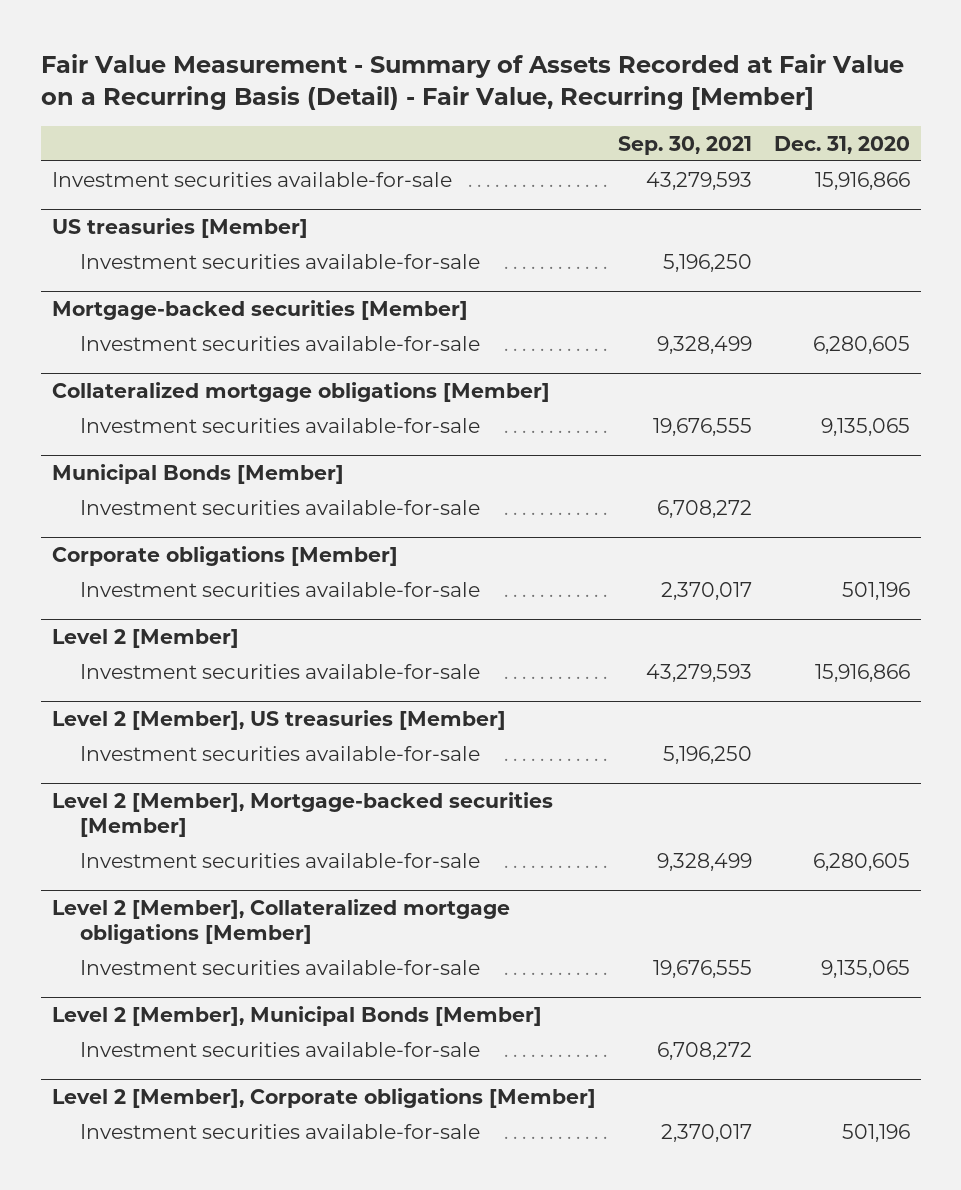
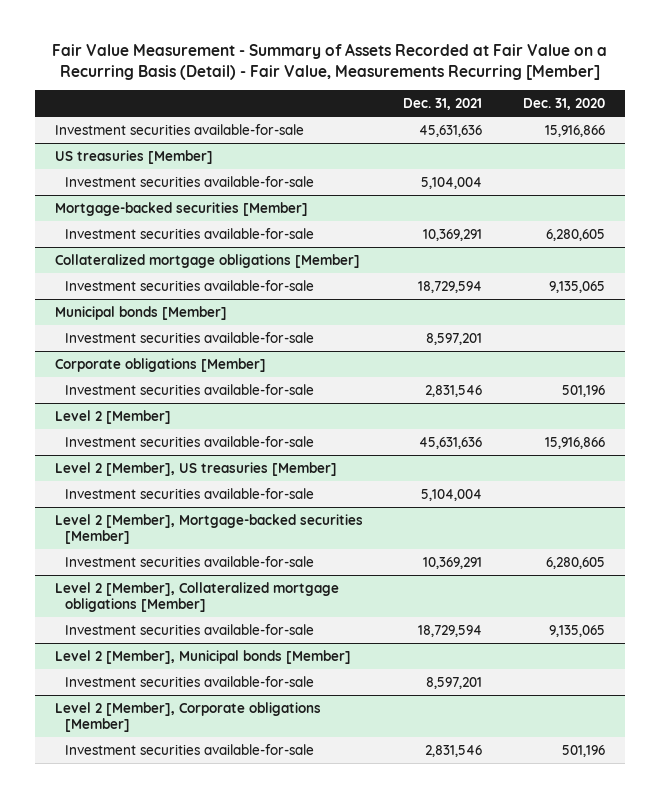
[40,54,904,111] Fair Value Measurement - Summary of Assets Recorded at Fair Value on a Recurring Basis (Detail) - Fair Value, Recurring [Member] -> [51,42,607,80] Fair Value Measurement - Summary of Assets Recorded at Fair Value on a Recurring Basis (Detail) - Fair Value, Measurements Recurring [Member]
[617,135,752,155] Sep. 30, 2021 -> none
none -> [403,98,483,111] Dec. 31, 2021
[51,464,344,485] Municipal Bonds [Member] -> [54,305,227,320] Municipal bonds [Member]
[51,1006,542,1027] Level 2 [Member], Municipal Bonds [Member] -> [54,649,351,664] Level 2 [Member], Municipal bonds [Member]

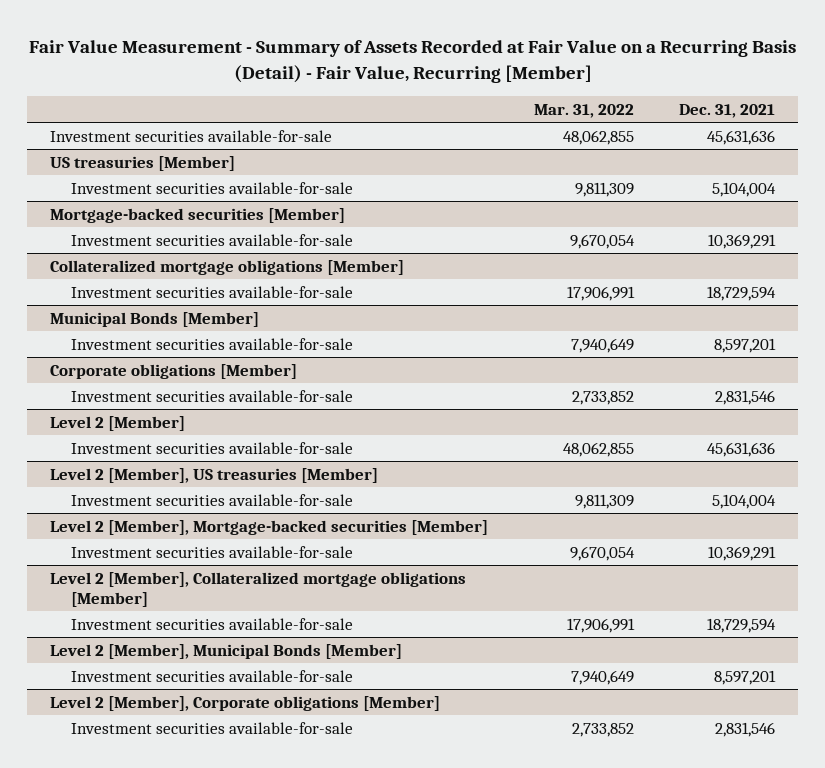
[51,42,607,80] Fair Value Measurement - Summary of Assets Recorded at Fair Value on a Recurring Basis (Detail) - Fair Value, Measurements Recurring [Member] -> [28,40,796,84] Fair Value Measurement - Summary of Assets Recorded at Fair Value on a Recurring Basis (Detail) - Fair Value, Recurring [Member]
[522,98,605,111] Dec. 31, 2020 -> none
none -> [533,103,634,118] Mar. 31, 2022
[54,305,227,320] Municipal bonds [Member] -> [50,311,260,327] Municipal Bonds [Member]
[54,649,351,664] Level 2 [Member], Municipal bonds [Member] -> [50,643,403,659] Level 2 [Member], Municipal Bonds [Member]

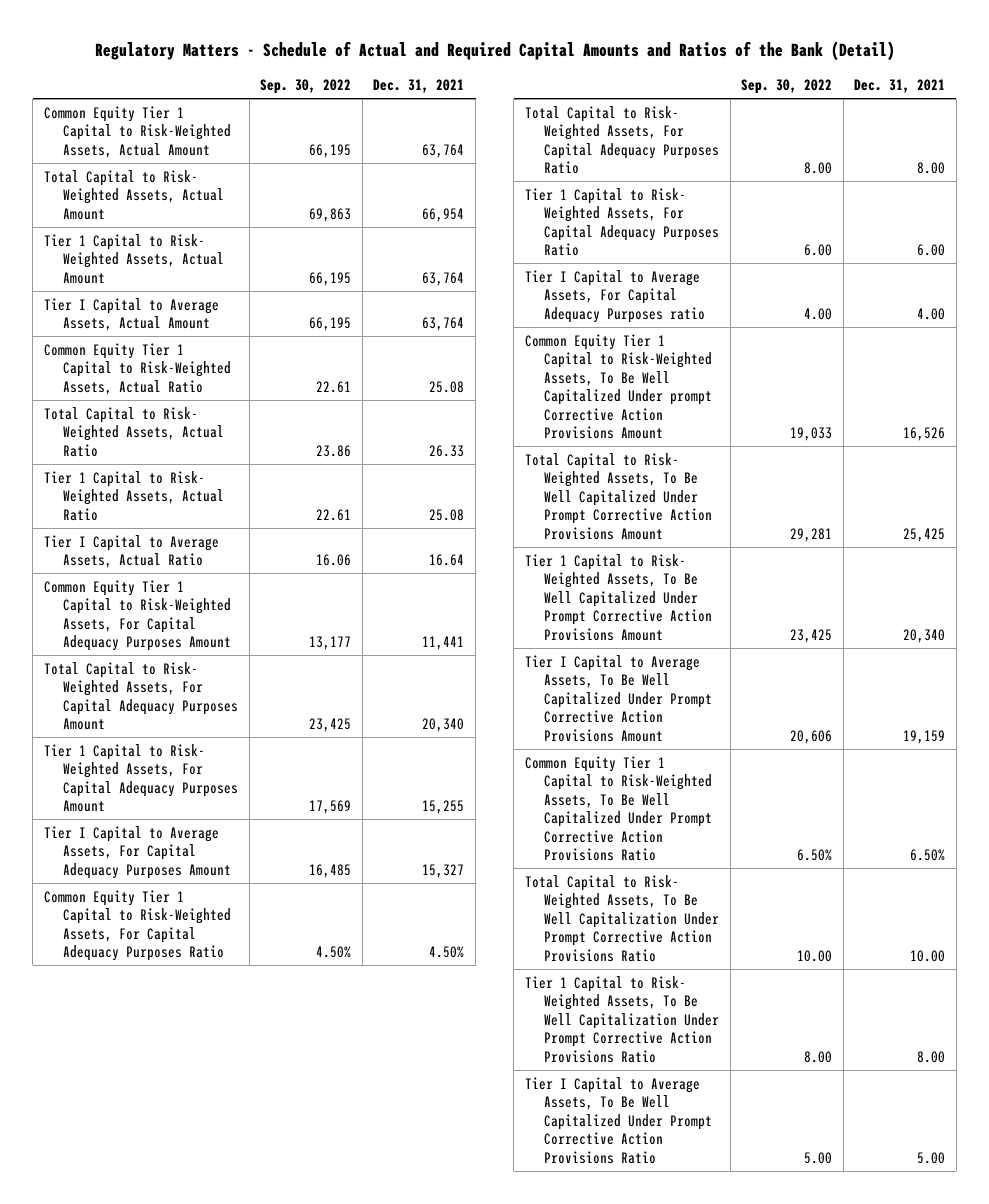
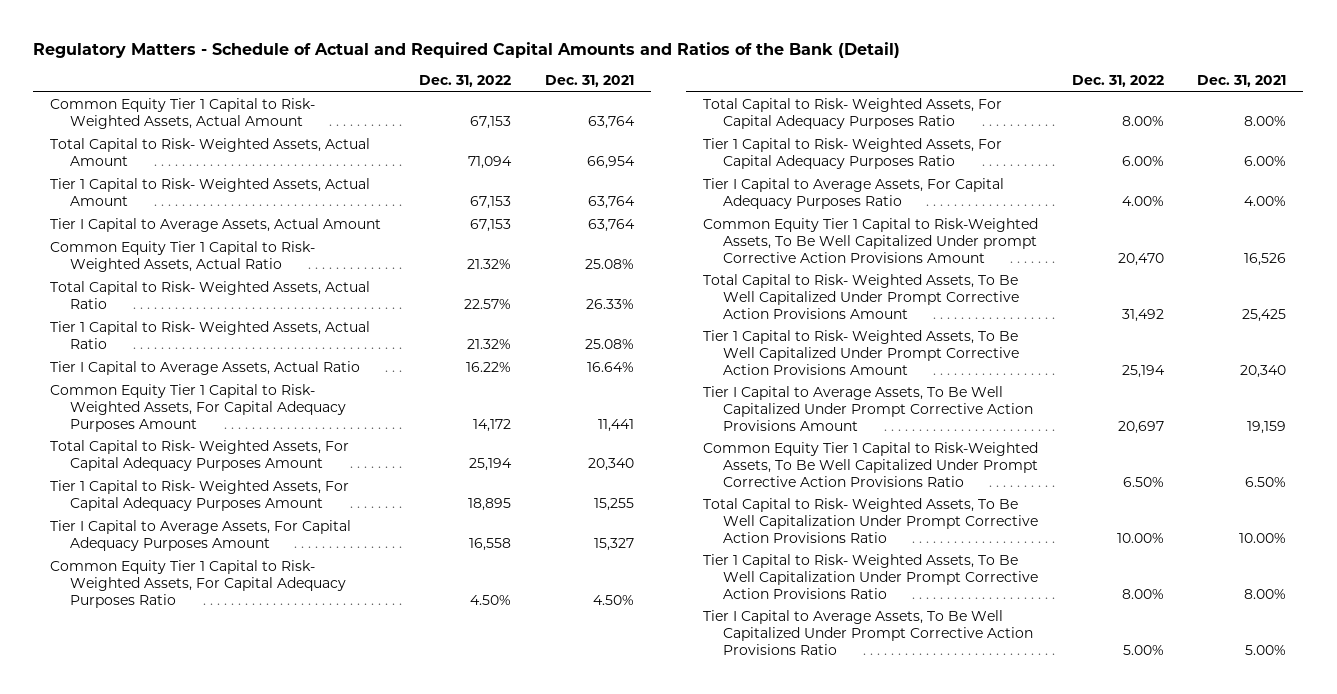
[260,79,352,95] Sep. 30, 2022 -> none
none -> [419,75,512,88] Dec. 31, 2022
[43,105,232,158] Common Equity Tier 1 Capital to Risk-Weighted Assets, Actual Amount -> [50,98,316,130] Common Equity Tier 1 Capital to Risk- Weighted Assets, Actual Amount
[43,342,232,395] Common Equity Tier 1 Capital to Risk-Weighted Assets, Actual Ratio -> [50,241,316,273] Common Equity Tier 1 Capital to Risk- Weighted Assets, Actual Ratio
[429,380,465,393] 25.08 -> [584,259,634,270] 25.08%
[429,444,465,457] 26.33 -> [585,299,634,310] 26.33%
[429,508,465,521] 25.08 -> [584,339,634,350] 25.08%
[429,554,465,567] 16.64 -> [586,362,634,373] 16.64%
[43,579,232,652] Common Equity Tier 1 Capital to Risk-Weighted Assets, For Capital Adequacy Purposes Amount -> [50,384,347,432] Common Equity Tier 1 Capital to Risk- Weighted Assets, For Capital Adequacy Purposes Amount
[43,889,232,962] Common Equity Tier 1 Capital to Risk-Weighted Assets, For Capital Adequacy Purposes Ratio -> [50,560,347,608] Common Equity Tier 1 Capital to Risk- Weighted Assets, For Capital Adequacy Purposes Ratio
[917,162,946,175] 8.00 -> [1244,116,1287,127] 8.00%
[917,244,946,257] 6.00 -> [1244,156,1287,167] 6.00%
[524,269,706,323] Tier I Capital to Average Assets, For Capital Adequacy Purposes ratio -> [702,178,1004,210] Tier I Capital to Average Assets, For Capital Adequacy Purposes Ratio
[917,307,946,320] 4.00 -> [1244,196,1287,207] 4.00%
[910,949,946,962] 10.00 -> [1239,532,1287,543] 10.00%
[917,1050,946,1063] 8.00 -> [1244,588,1287,599] 8.00%
[917,1151,946,1164] 5.00 -> [1245,644,1287,655] 5.00%

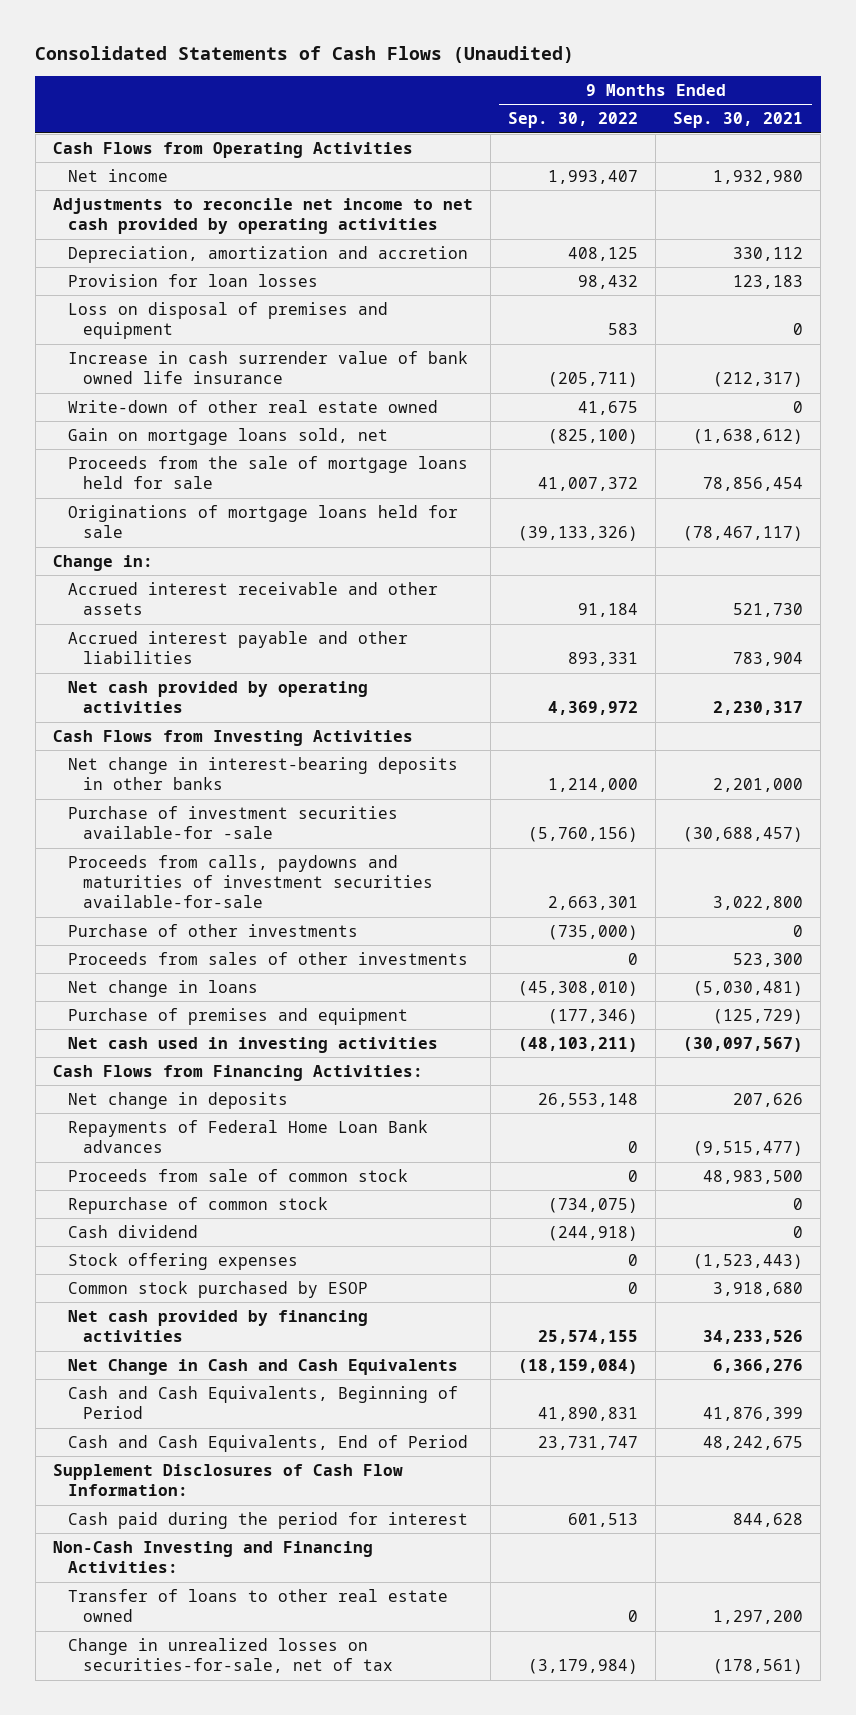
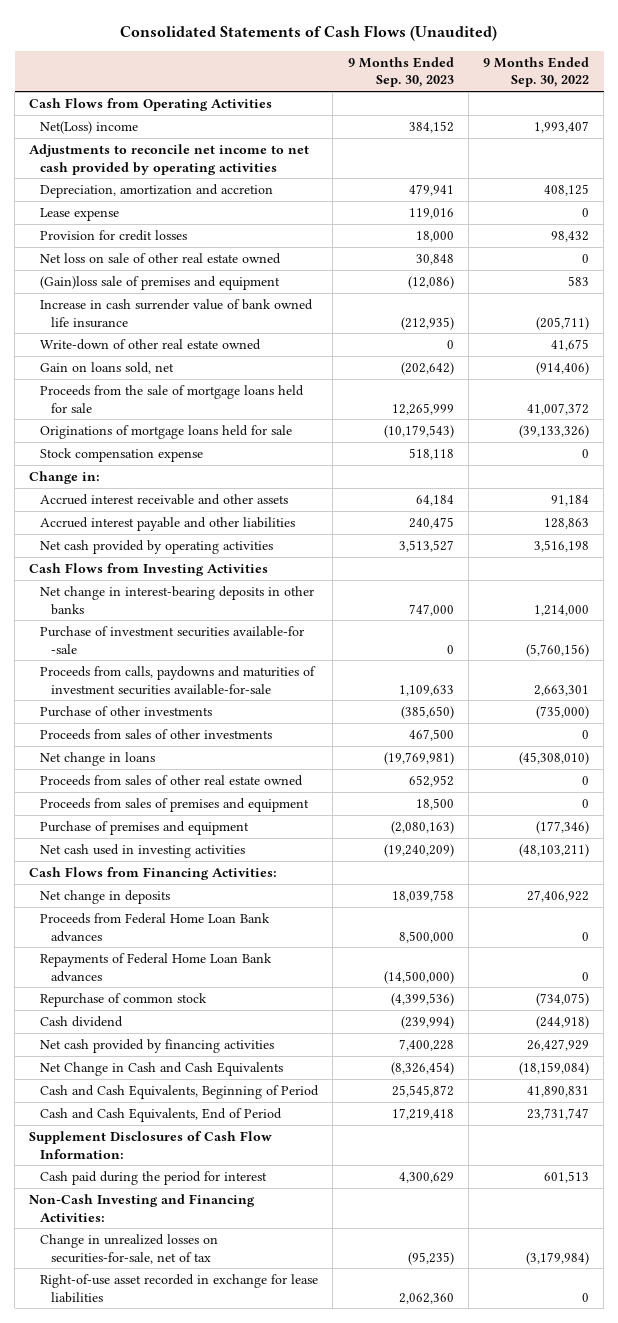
[673,112,804,129] Sep. 30, 2021 -> none
none -> [347,56,454,88] 9 Months Ended Sep. 30, 2023
[67,168,168,182] Net income -> [40,120,139,134] Net(Loss) income
none -> [40,207,120,221] Lease expense
[67,273,318,287] Provision for loan losses -> [40,229,188,241] Provision for credit losses
none -> [40,252,282,264] Net loss on sale of other real estate owned
[67,301,388,340] Loss on disposal of premises and equipment -> [40,275,281,290] (Gain)loss sale of premises and equipment
[67,427,388,445] Gain on mortgage loans sold, net -> [40,361,175,374] Gain on loans sold, net
[547,428,638,444] (825,100) -> [535,361,589,375] (914,406)
none -> [40,447,204,462] Stock compensation expense
[567,652,638,667] 893,331 -> [543,517,589,529] 128,863
[547,701,638,716] 4,369,972 -> [533,539,589,552] 3,516,198
none -> [40,774,304,786] Proceeds from sales of other real estate owned
none -> [40,797,310,812] Proceeds from sales of premises and equipment
[537,1092,638,1107] 26,553,148 -> [526,889,589,902] 27,406,922
none -> [40,912,271,942] Proceeds from Federal Home Loan Bank advances
[67,1168,408,1182] Proceeds from sale of common stock -> none
[67,1252,298,1270] Stock offering expenses -> none
[67,1280,368,1298] Common stock purchased by ESOP -> none
[537,1330,638,1345] 25,574,155 -> [526,1038,589,1051] 26,427,929
[67,1588,448,1623] Transfer of loans to other real estate owned -> none
none -> [40,1273,319,1303] Right-of-use asset recorded in exchange for lease liabilities

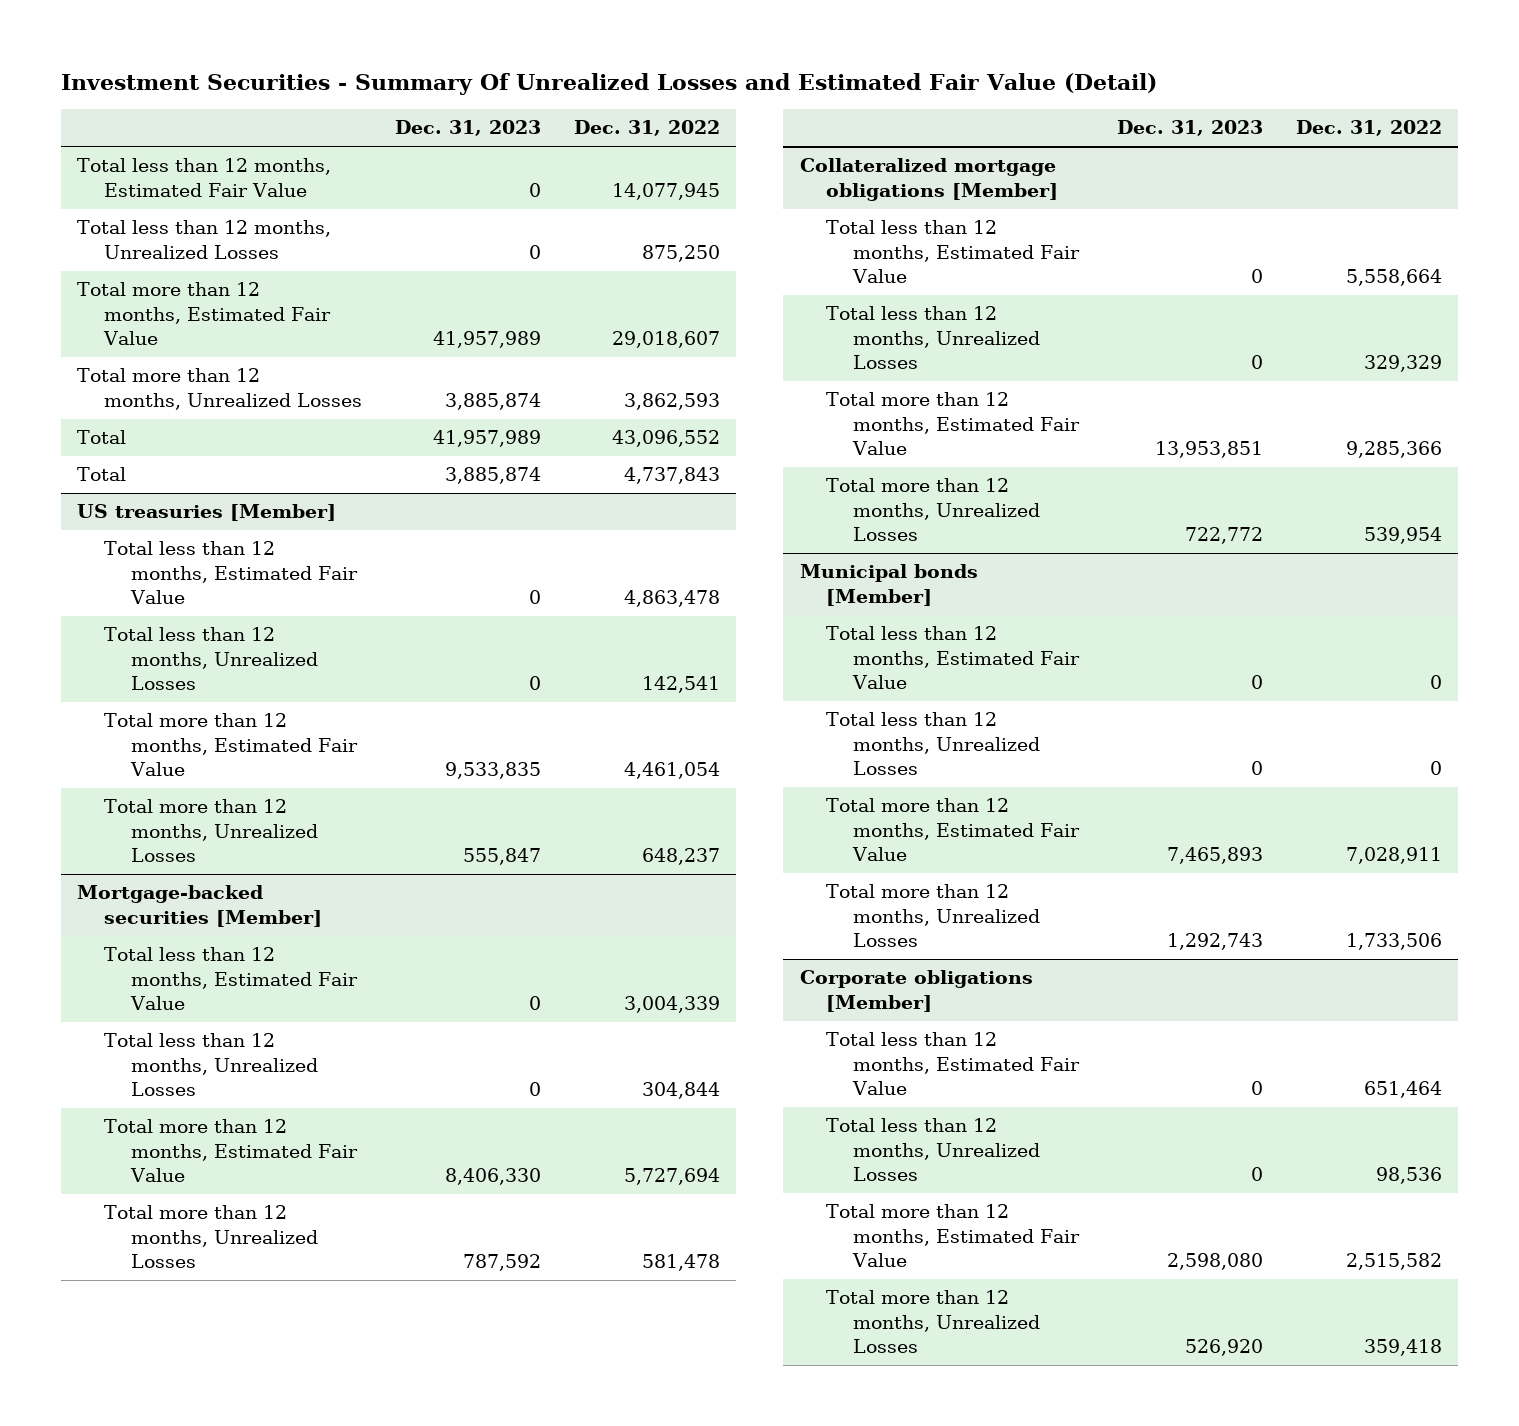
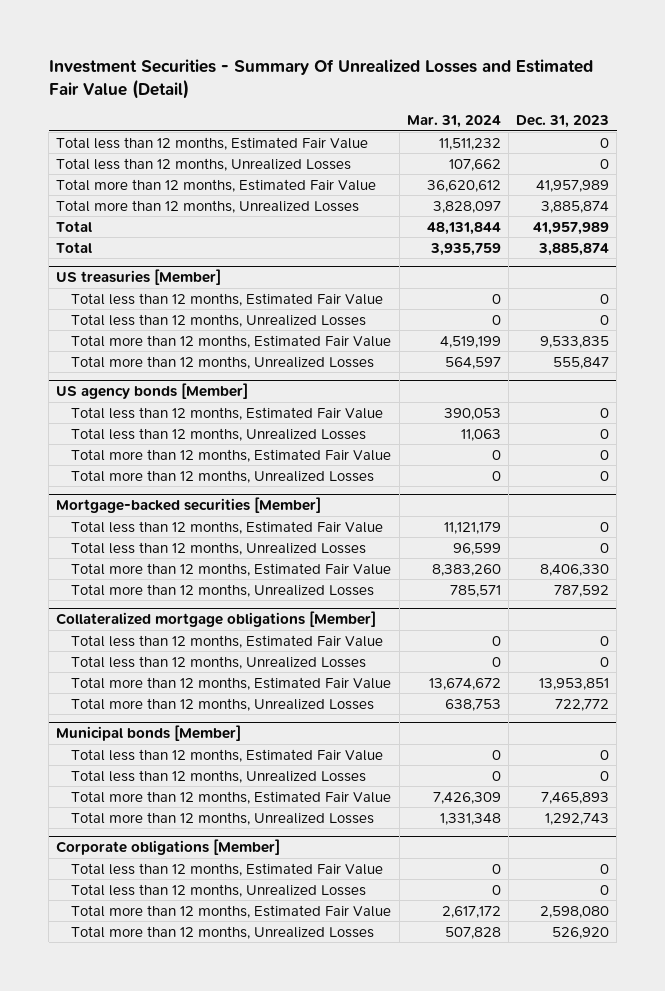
[573,120,720,137] Dec. 31, 2022 -> none
none -> [406,115,501,129] Mar. 31, 2024
none -> [56,383,249,400] US agency bonds [Member]
none -> [71,406,384,420] Total less than 12 months, Estimated Fair Value
none -> [71,427,367,441] Total less than 12 months, Unrealized Losses
none -> [71,448,392,462] Total more than 12 months, Estimated Fair Value
none -> [71,469,375,483] Total more than 12 months, Unrealized Losses

